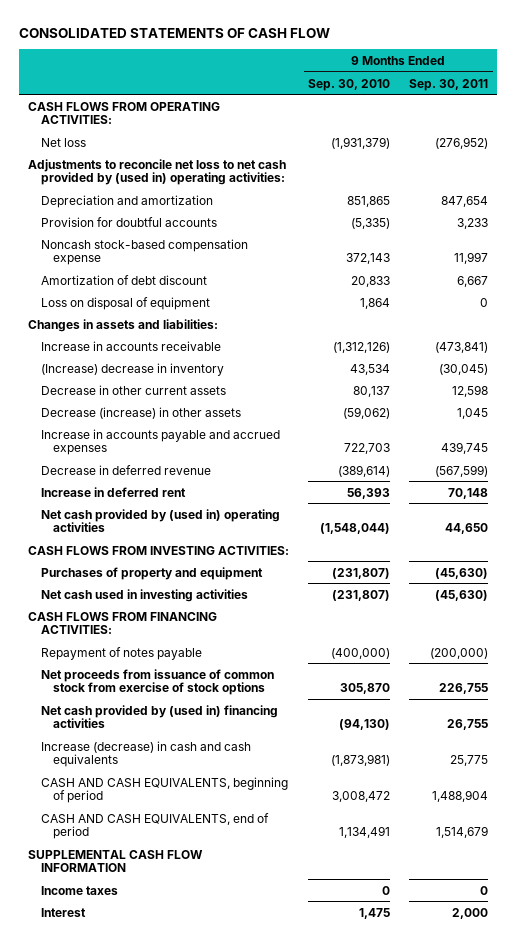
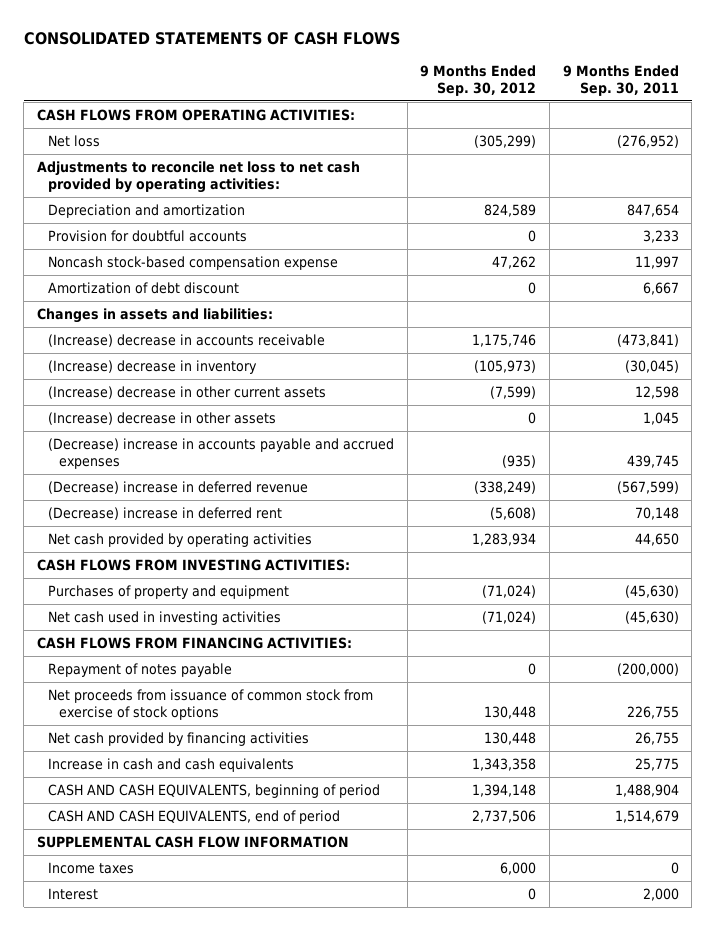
[19,27,331,38] CONSOLIDATED STATEMENTS OF CASH FLOW -> [23,32,400,46] CONSOLIDATED STATEMENTS OF CASH FLOWS
[308,78,391,91] Sep. 30, 2010 -> none
none -> [420,64,537,96] 9 Months Ended Sep. 30, 2012
[28,158,287,186] Adjustments to reconcile net loss to net cash provided by (used in) operating activities: -> [36,160,360,194] Adjustments to reconcile net loss to net cash provided by operating activities:
[40,296,210,310] Loss on disposal of equipment -> none
[40,340,221,351] Increase in accounts receivable -> [47,333,325,347] (Increase) decrease in accounts receivable
[40,384,226,395] Decrease in other current assets -> [47,385,326,399] (Increase) decrease in other current assets
[40,406,241,419] Decrease (increase) in other assets -> [47,411,276,425] (Increase) decrease in other assets
[40,428,280,456] Increase in accounts payable and accrued expenses -> [47,437,394,470] (Decrease) increase in accounts payable and accrued expenses
[40,464,211,475] Decrease in deferred revenue -> [47,480,308,494] (Decrease) increase in deferred revenue
[40,486,186,497] Increase in deferred rent -> [47,506,282,520] (Decrease) increase in deferred rent
[40,508,280,533] Net cash provided by (used in) operating activities -> [47,532,312,547] Net cash provided by operating activities
[40,704,278,729] Net cash provided by (used in) financing activities -> [47,731,309,746] Net cash provided by financing activities
[40,740,251,768] Increase (decrease) in cash and cash equivalents -> [47,757,294,772] Increase in cash and cash equivalents

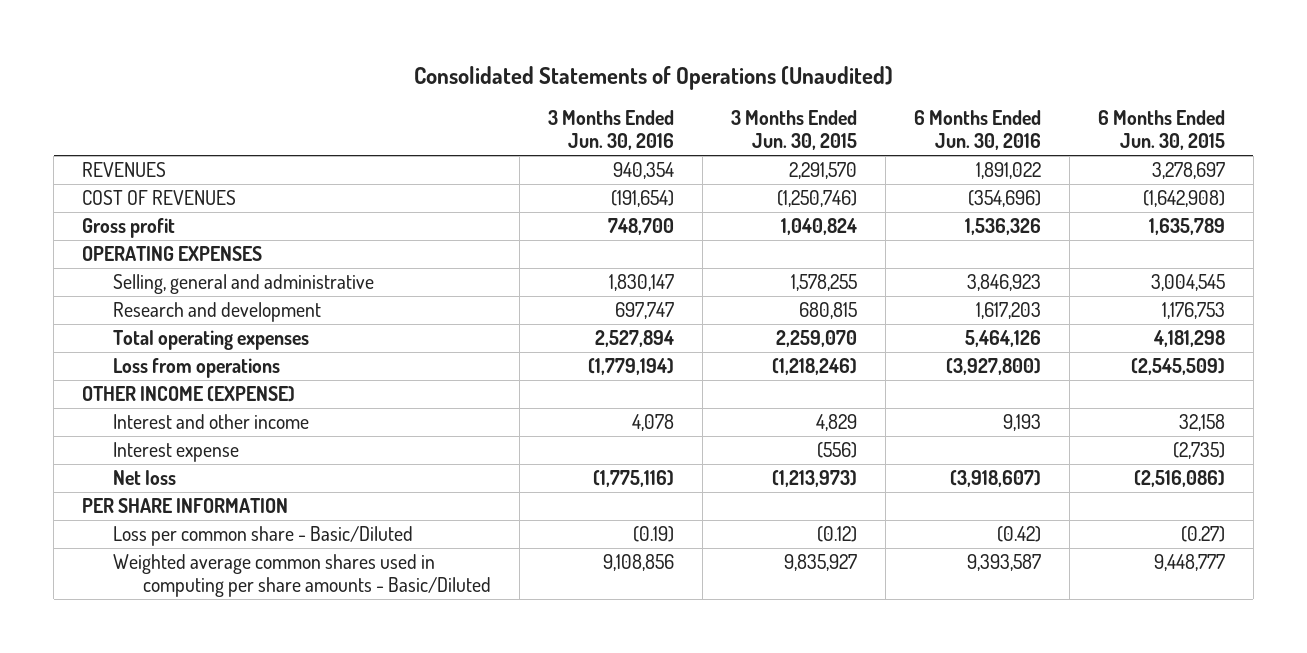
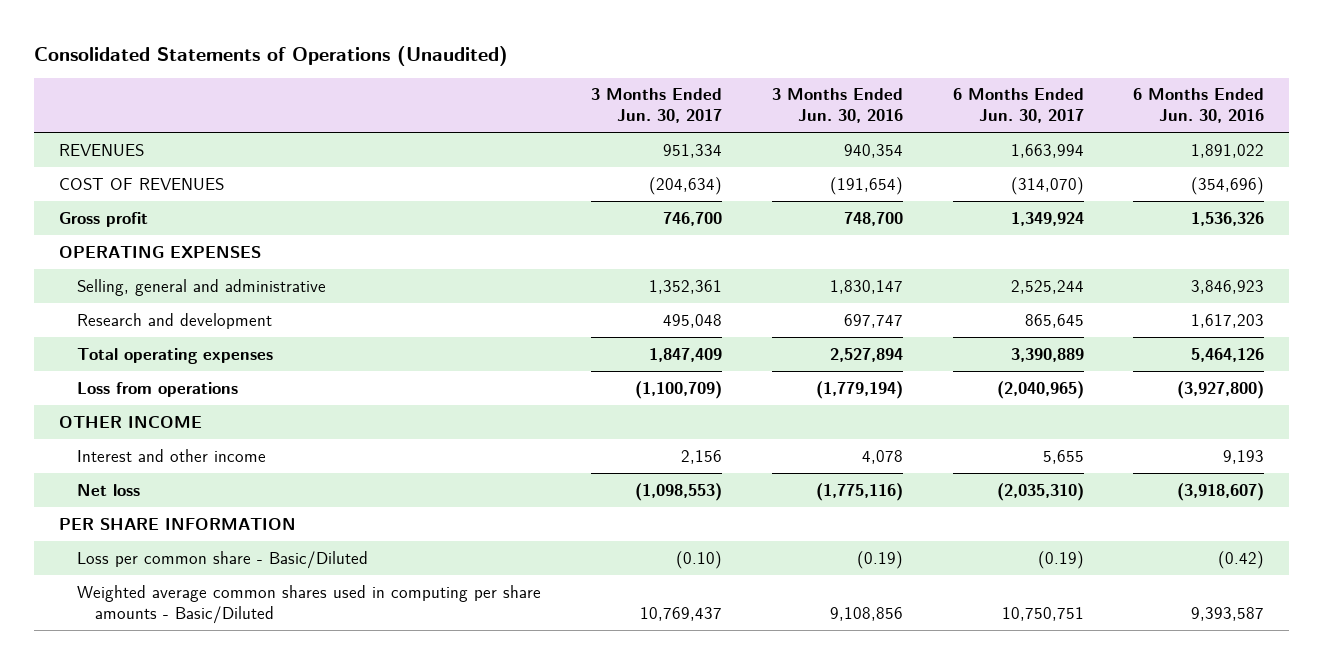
[730,110,857,151] 3 Months Ended Jun. 30, 2015 -> none
[1097,110,1225,151] 6 Months Ended Jun. 30, 2015 -> none
none -> [590,88,722,124] 3 Months Ended Jun. 30, 2017
none -> [952,88,1084,124] 6 Months Ended Jun. 30, 2017
[82,386,296,403] OTHER INCOME (EXPENSE) -> [59,415,203,428] OTHER INCOME
[112,442,239,463] Interest expense -> none

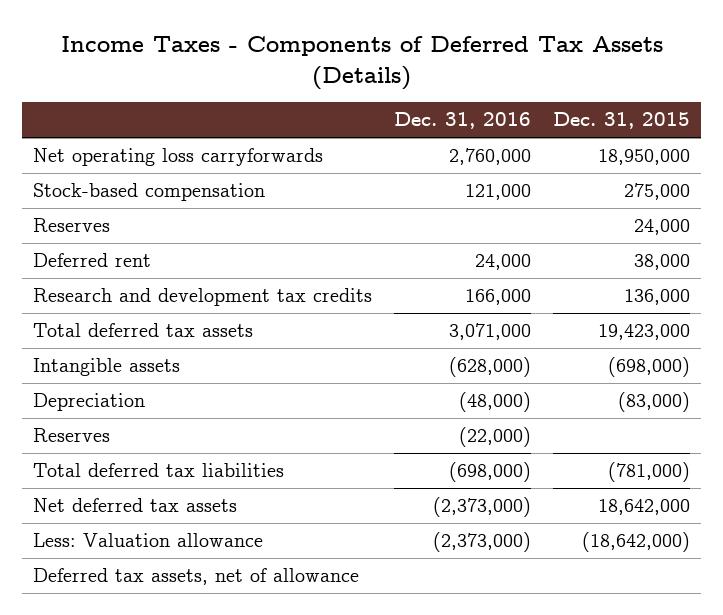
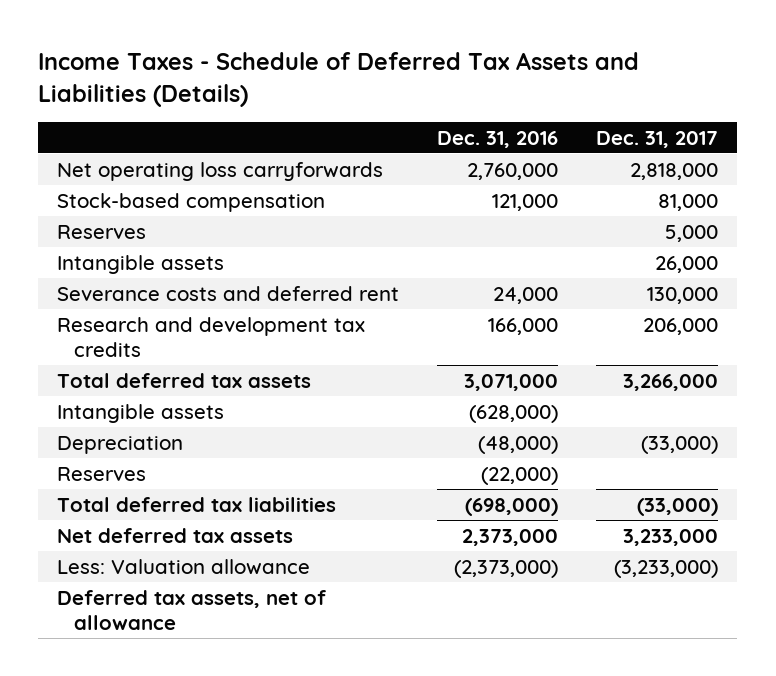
[60,36,663,90] Income Taxes - Components of Deferred Tax Assets (Details) -> [38,51,640,107] Income Taxes - Schedule of Deferred Tax Assets and Liabilities (Details)
[553,112,691,130] Dec. 31, 2015 -> none
none -> [596,130,719,148] Dec. 31, 2017
none -> [57,254,225,274] Intangible assets
[33,253,152,268] Deferred rent -> [57,285,400,301] Severance costs and deferred rent
[433,497,532,518] (2,373,000) -> [462,528,559,546] 2,373,000

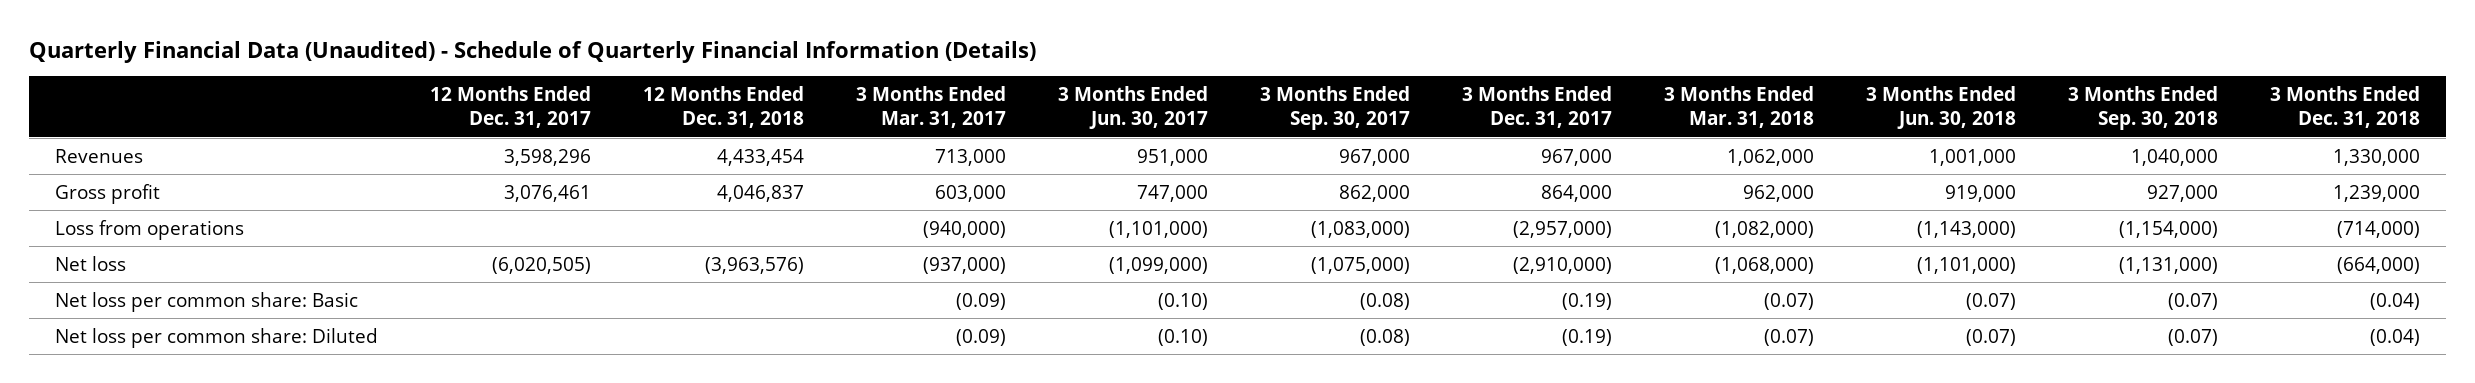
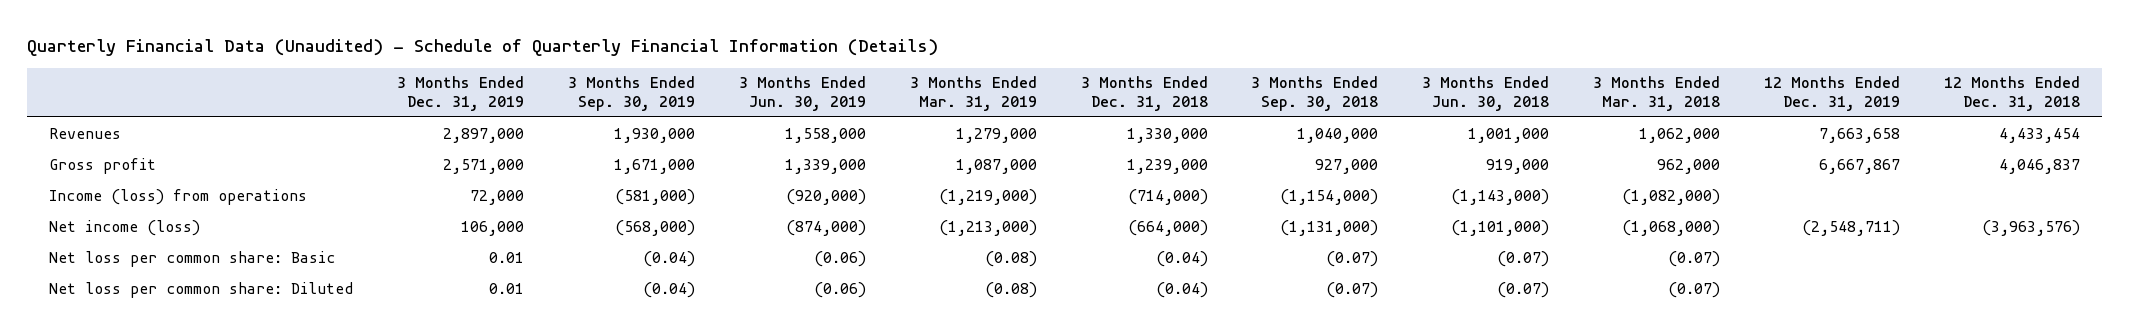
[429,86,591,129] 12 Months Ended Dec. 31, 2017 -> none
[855,86,1006,129] 3 Months Ended Mar. 31, 2017 -> none
[1057,86,1208,130] 3 Months Ended Jun. 30, 2017 -> none
[1259,86,1410,131] 3 Months Ended Sep. 30, 2017 -> none
[1461,86,1612,129] 3 Months Ended Dec. 31, 2017 -> none
none -> [397,76,525,112] 3 Months Ended Dec. 31, 2019
none -> [567,76,695,112] 3 Months Ended Sep. 30, 2019
none -> [738,76,866,112] 3 Months Ended Jun. 30, 2019
none -> [909,76,1037,112] 3 Months Ended Mar. 31, 2019
none -> [1763,76,1900,112] 12 Months Ended Dec. 31, 2019
[54,219,244,240] Loss from operations -> [49,188,308,205] Income (loss) from operations
[54,255,126,271] Net loss -> [49,219,201,236] Net income (loss)

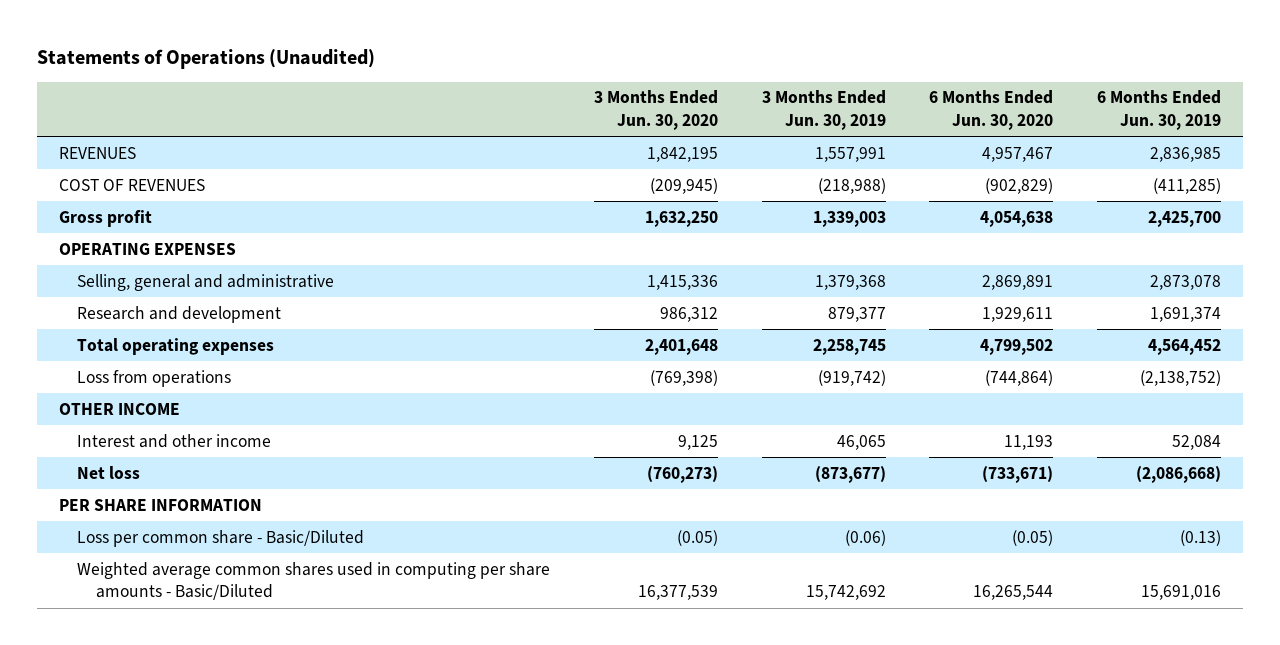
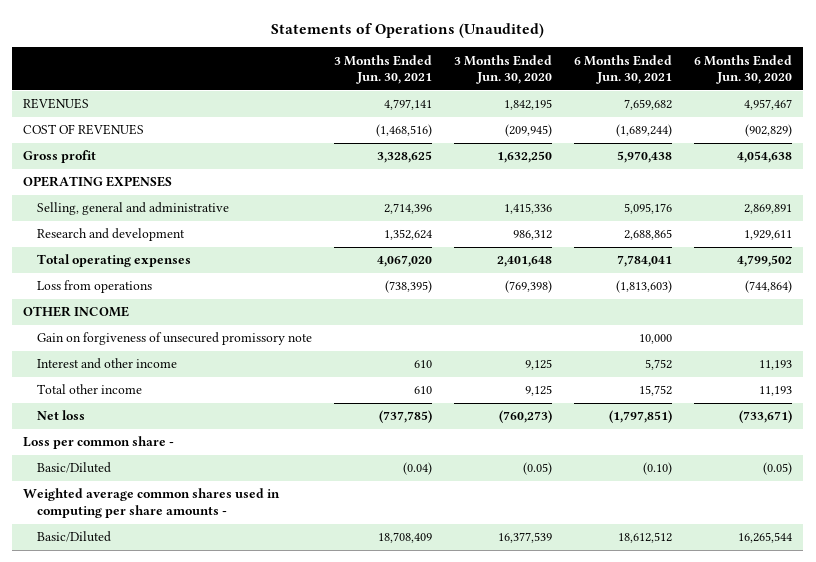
[761,90,886,130] 3 Months Ended Jun. 30, 2019 -> none
[1096,90,1221,130] 6 Months Ended Jun. 30, 2019 -> none
none -> [334,54,433,85] 3 Months Ended Jun. 30, 2021
none -> [574,54,673,85] 6 Months Ended Jun. 30, 2021
none -> [37,332,313,346] Gain on forgiveness of unsecured promissory note
none -> [37,384,143,395] Total other income
[58,498,262,511] PER SHARE INFORMATION -> none
none -> [23,436,175,450] Loss per common share -
[77,529,365,547] Loss per common share - Basic/Diluted -> [37,462,112,474] Basic/Diluted
none -> [23,488,281,519] Weighted average common shares used in computing per share amounts -
[77,561,551,601] Weighted average common shares used in computing per share amounts - Basic/Diluted -> [37,531,112,543] Basic/Diluted

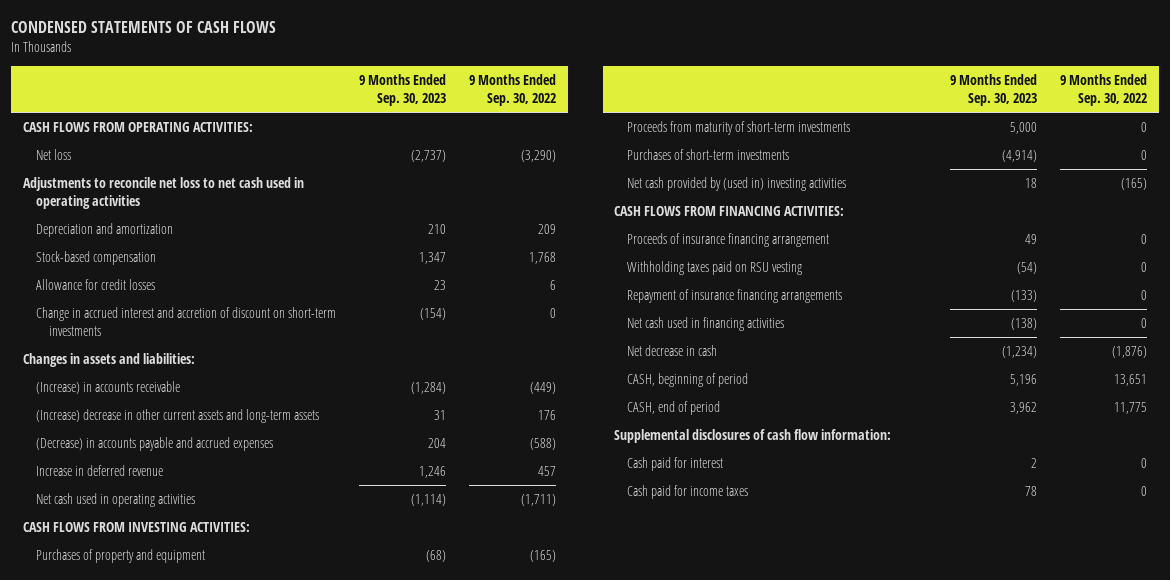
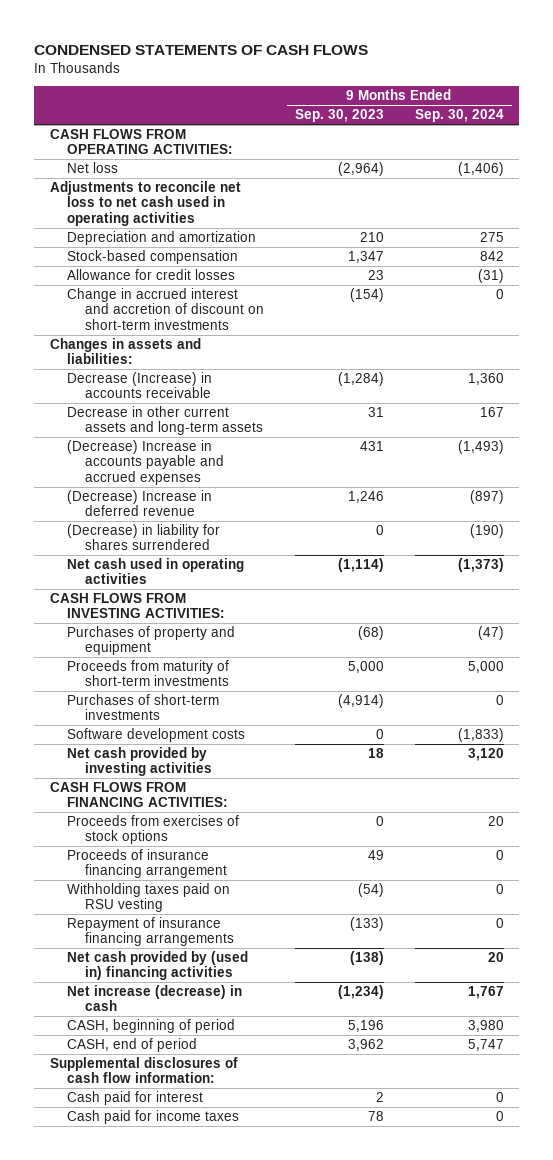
[469,74,557,107] 9 Months Ended Sep. 30, 2022 -> none
none -> [414,109,504,123] Sep. 30, 2024
[411,150,447,163] (2,737) -> [337,162,384,177] (2,964)
[36,381,181,395] (Increase) in accounts receivable -> [67,372,213,399] Decrease (Increase) in accounts receivable
[36,409,320,424] (Increase) decrease in other current assets and long-term assets -> [67,406,263,436] Decrease in other current assets and long-term assets
[36,437,274,452] (Decrease) in accounts payable and accrued expenses -> [67,440,224,485] (Decrease) Increase in accounts payable and accrued expenses
[428,438,447,449] 204 -> [359,441,384,452] 431
[36,465,164,477] Increase in deferred revenue -> [67,490,213,517] (Decrease) Increase in deferred revenue
none -> [67,524,221,551] (Decrease) in liability for shares surrendered
none -> [67,728,246,743] Software development costs
[627,177,847,192] Net cash provided by (used in) investing activities -> [67,747,212,777] Net cash provided by investing activities
none -> [67,815,240,845] Proceeds from exercises of stock options
[627,317,785,332] Net cash used in financing activities -> [67,951,249,981] Net cash provided by (used in) financing activities
[627,345,718,357] Net decrease in cash -> [67,985,243,1012] Net increase (decrease) in cash

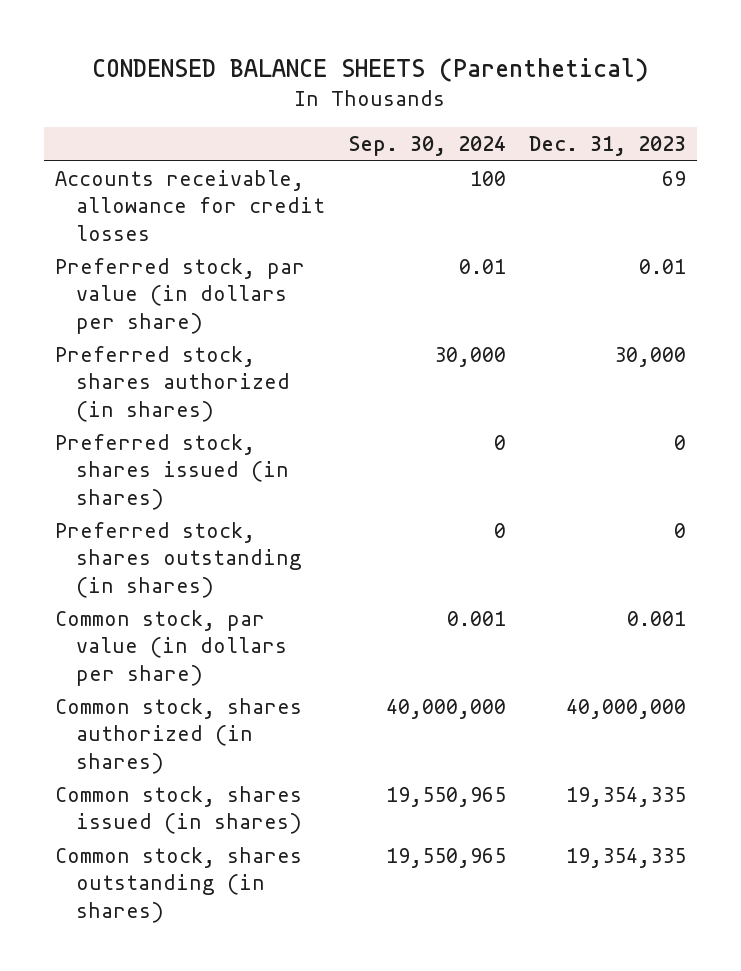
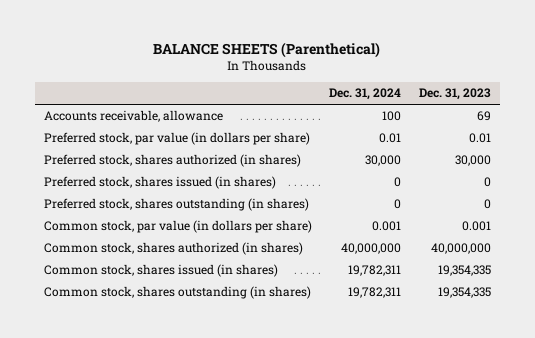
[92,58,649,83] CONDENSED BALANCE SHEETS (Parenthetical) -> [153,41,381,58] BALANCE SHEETS (Parenthetical)
[347,136,506,157] Sep. 30, 2024 -> none
none -> [329,88,402,101] Dec. 31, 2024
[55,170,326,241] Accounts receivable, allowance for credit losses -> [43,110,223,123] Accounts receivable, allowance

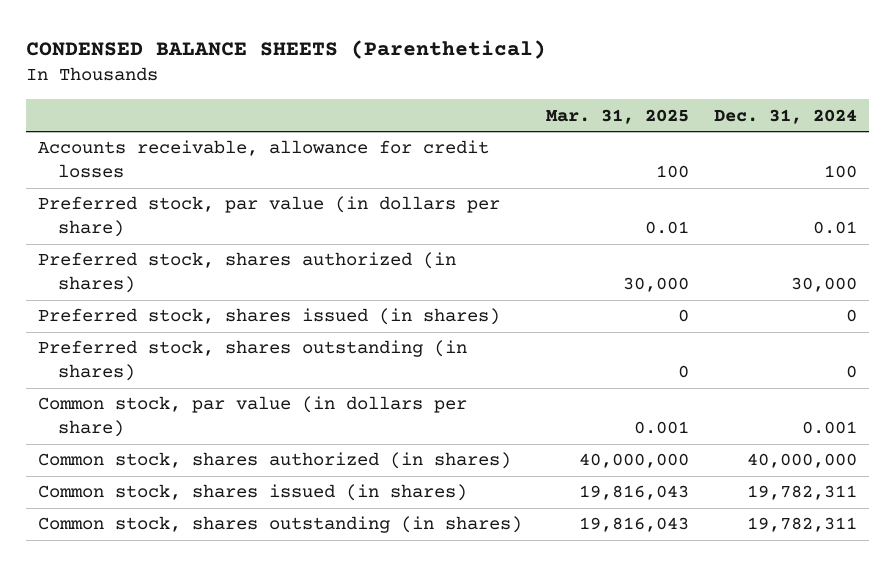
[153,41,381,58] BALANCE SHEETS (Parenthetical) -> [25,39,546,59] CONDENSED BALANCE SHEETS (Parenthetical)
[418,88,491,101] Dec. 31, 2023 -> none
none -> [546,108,690,124] Mar. 31, 2025
[43,110,223,123] Accounts receivable, allowance -> [37,140,489,179] Accounts receivable, allowance for credit losses

